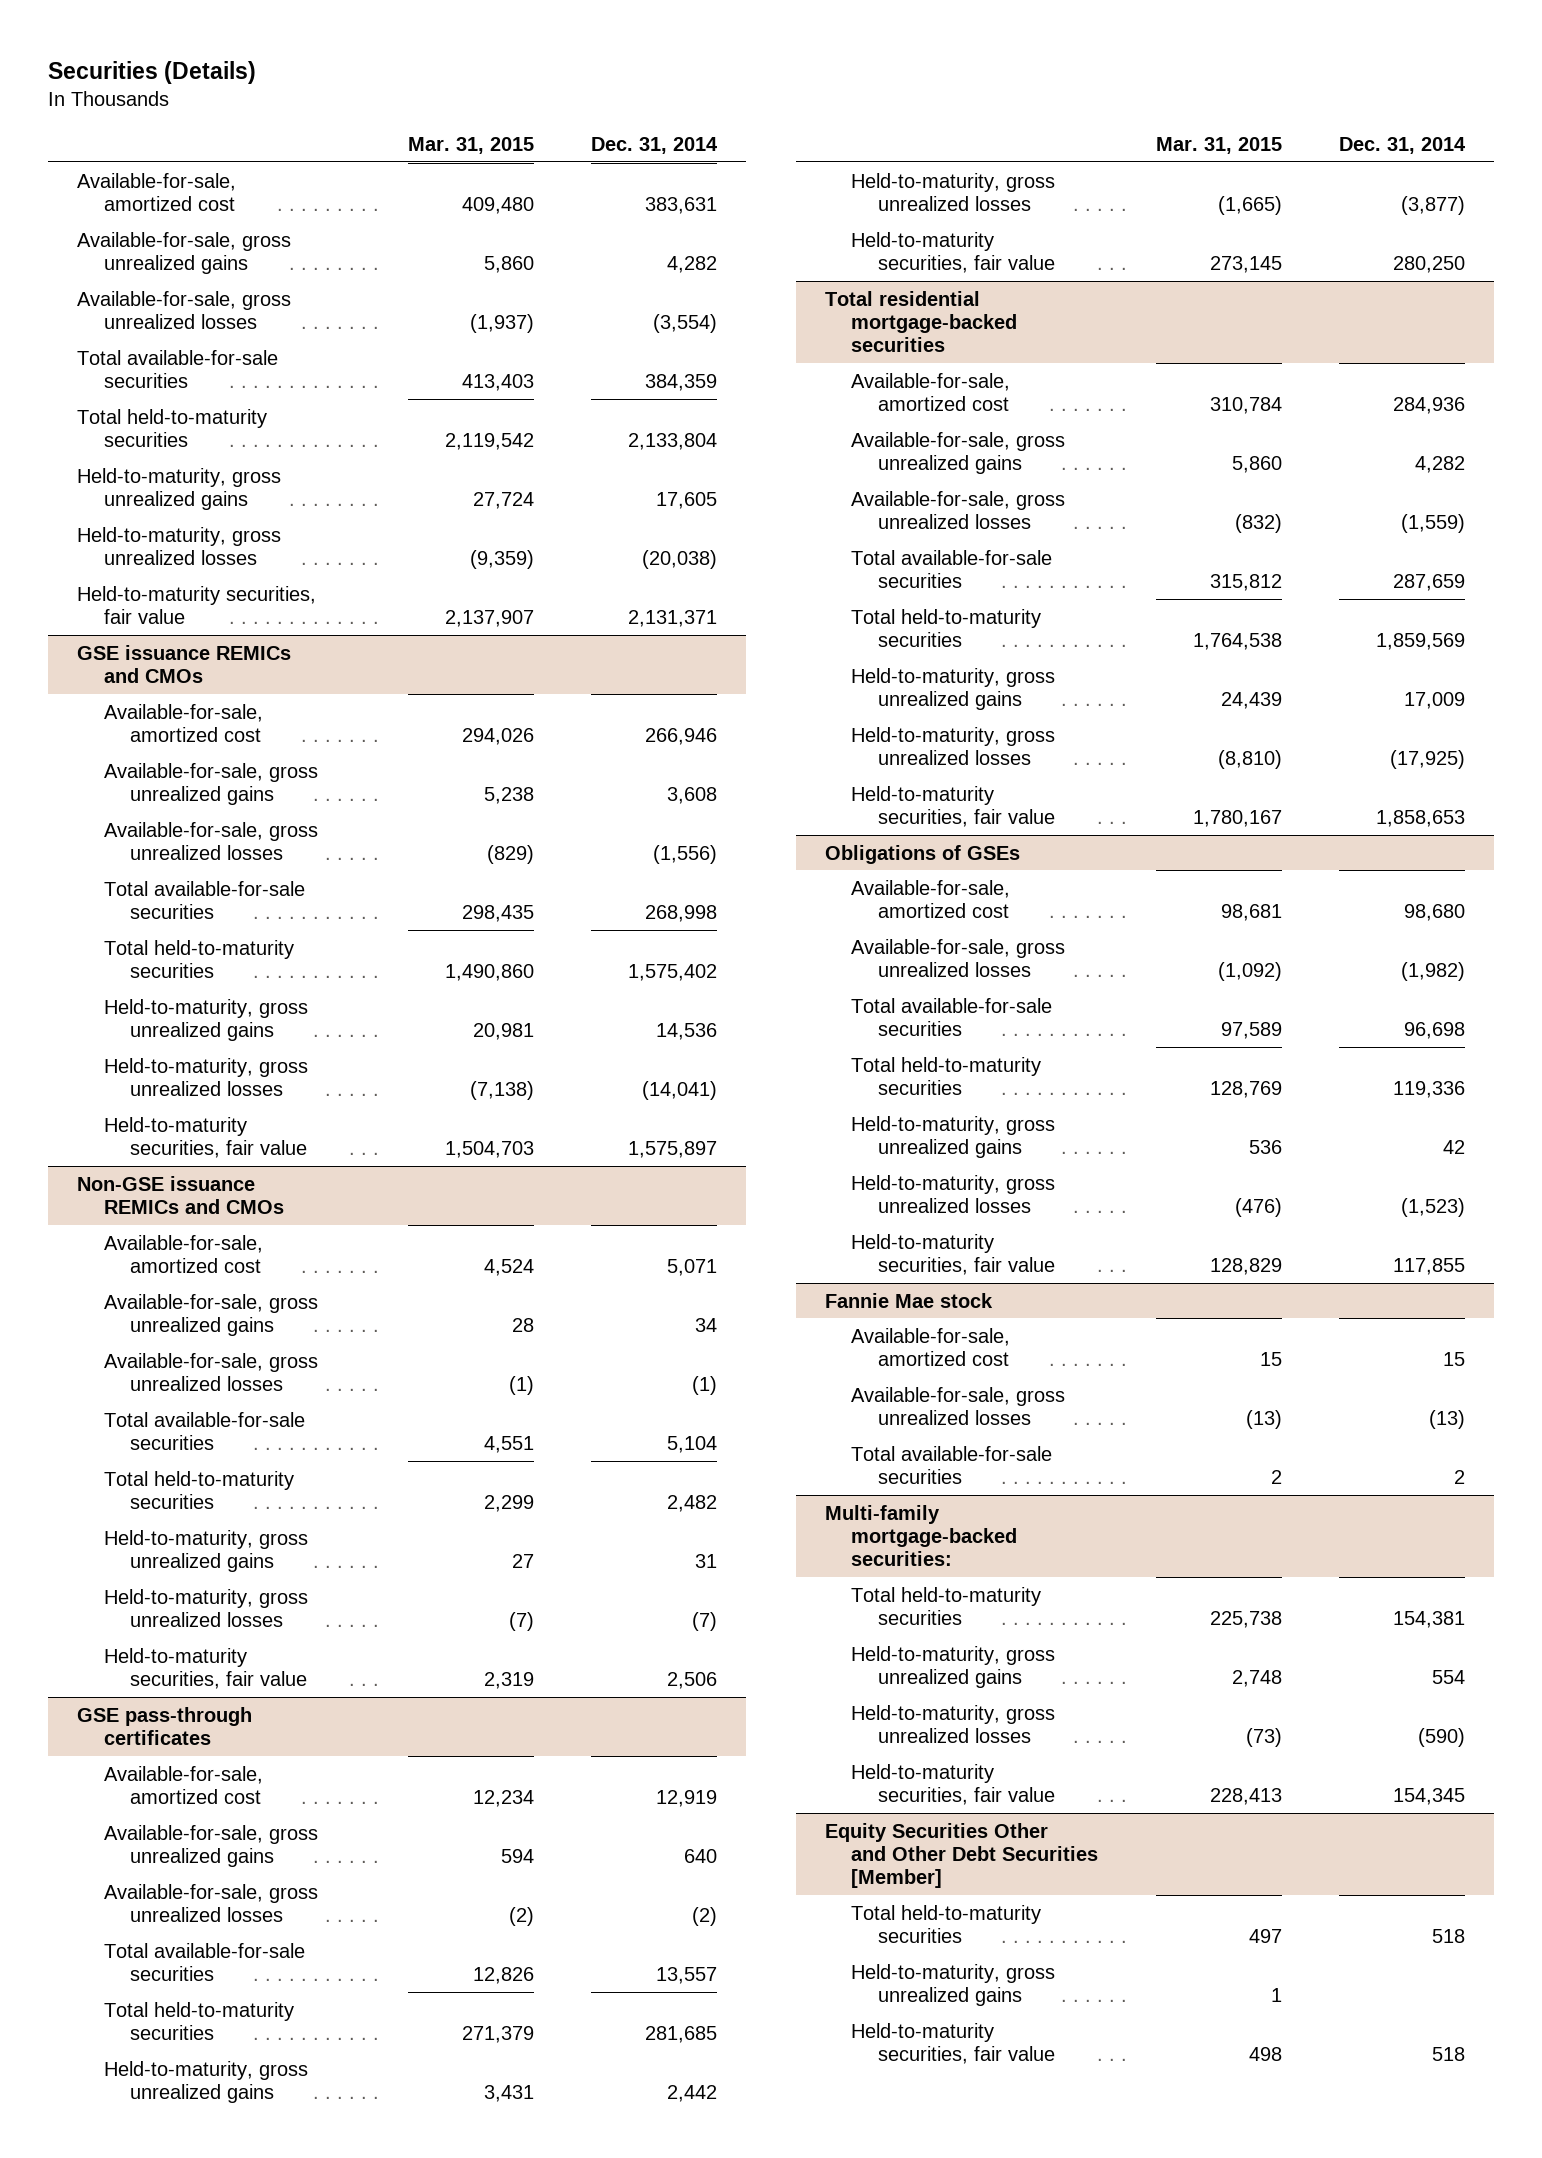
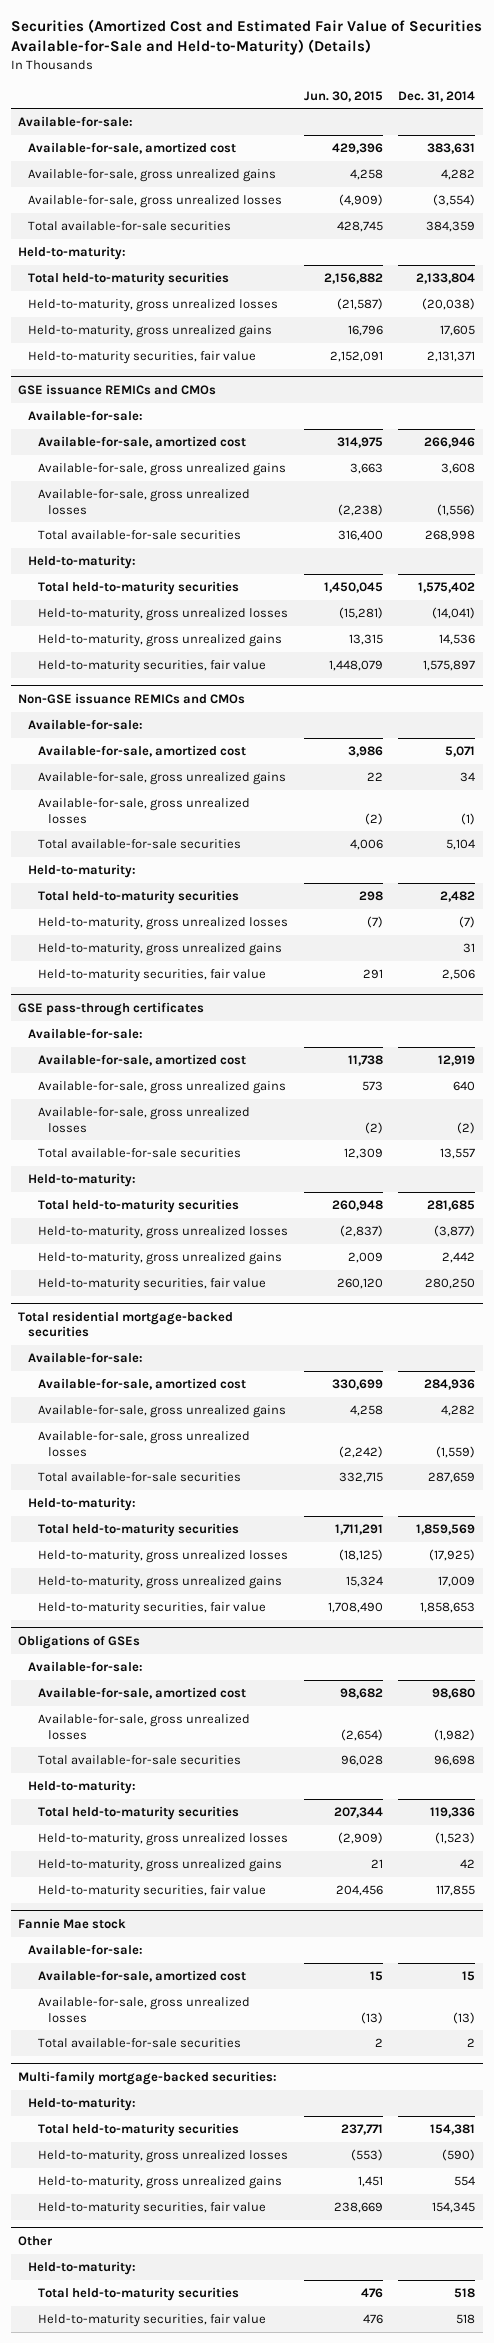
[48,61,257,85] Securities (Details) -> [10,19,482,56] Securities (Amortized Cost and Estimated Fair Value of Securities Available-for-Sale and Held-to-Maturity) (Details)
[408,136,535,154] Mar. 31, 2015 -> none
none -> [303,90,383,102] Jun. 30, 2015
none -> [18,116,134,128] Available-for-sale:
none -> [18,246,127,261] Held-to-maturity:
[77,467,282,510] Held-to-maturity, gross unrealized gains -> [28,325,273,339] Held-to-maturity, gross unrealized gains
none -> [28,410,144,422] Available-for-sale:
none -> [28,555,137,570] Held-to-maturity:
[103,998,308,1041] Held-to-maturity, gross unrealized gains -> [38,634,283,648] Held-to-maturity, gross unrealized gains
none -> [28,719,144,731] Available-for-sale:
none -> [28,864,137,879] Held-to-maturity:
[103,1529,308,1572] Held-to-maturity, gross unrealized gains -> [38,943,283,957] Held-to-maturity, gross unrealized gains
none -> [28,1028,144,1040] Available-for-sale:
none -> [28,1173,137,1188] Held-to-maturity:
[103,2060,308,2103] Held-to-maturity, gross unrealized gains -> [38,1252,283,1266] Held-to-maturity, gross unrealized gains
none -> [28,1352,144,1364] Available-for-sale:
none -> [28,1497,137,1512] Held-to-maturity:
[851,667,1056,710] Held-to-maturity, gross unrealized gains -> [38,1576,283,1590] Held-to-maturity, gross unrealized gains
none -> [28,1661,144,1673] Available-for-sale:
none -> [28,1780,137,1795] Held-to-maturity:
[851,1115,1056,1158] Held-to-maturity, gross unrealized gains -> [38,1859,283,1873] Held-to-maturity, gross unrealized gains
none -> [28,1944,144,1956] Available-for-sale:
none -> [28,2097,137,2112] Held-to-maturity:
[851,1645,1056,1688] Held-to-maturity, gross unrealized gains -> [38,2176,283,2190] Held-to-maturity, gross unrealized gains
[824,1822,1099,1889] Equity Securities Other and Other Debt Securities [Member] -> [18,2235,54,2246] Other
none -> [28,2261,137,2276] Held-to-maturity:
[851,1963,1056,2006] Held-to-maturity, gross unrealized gains -> none

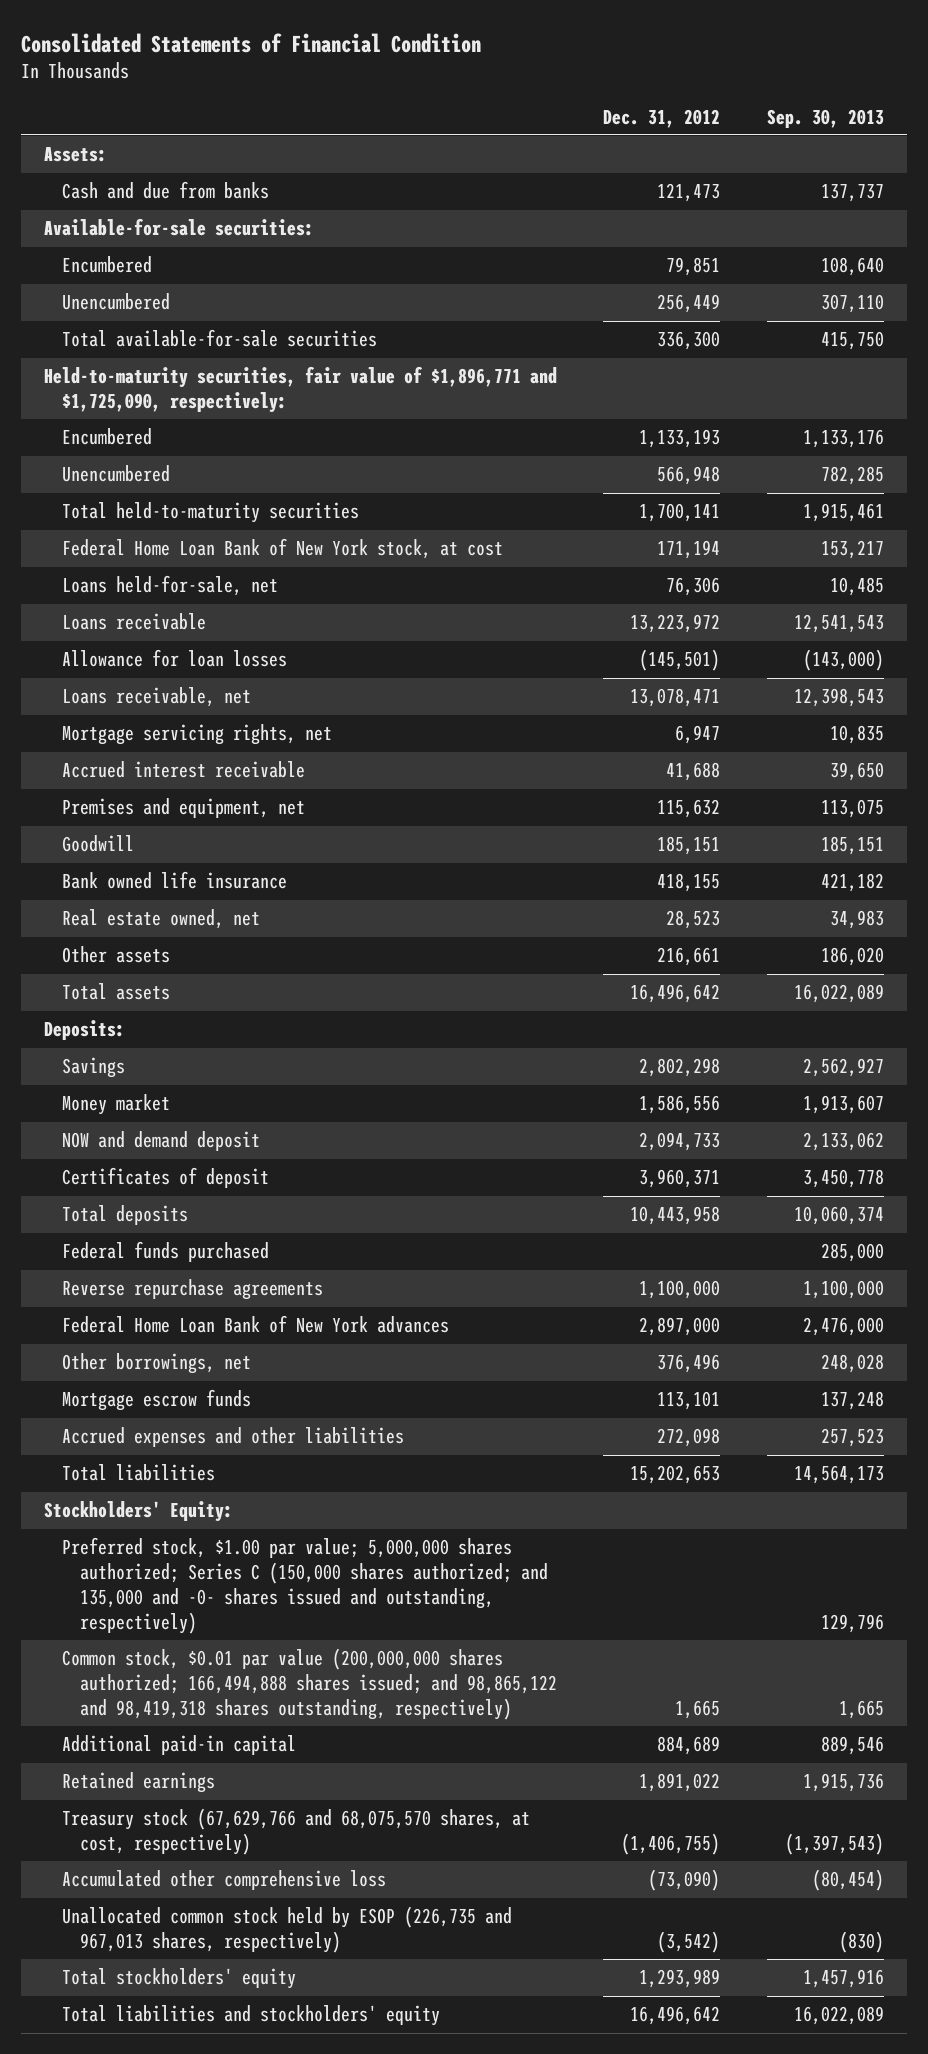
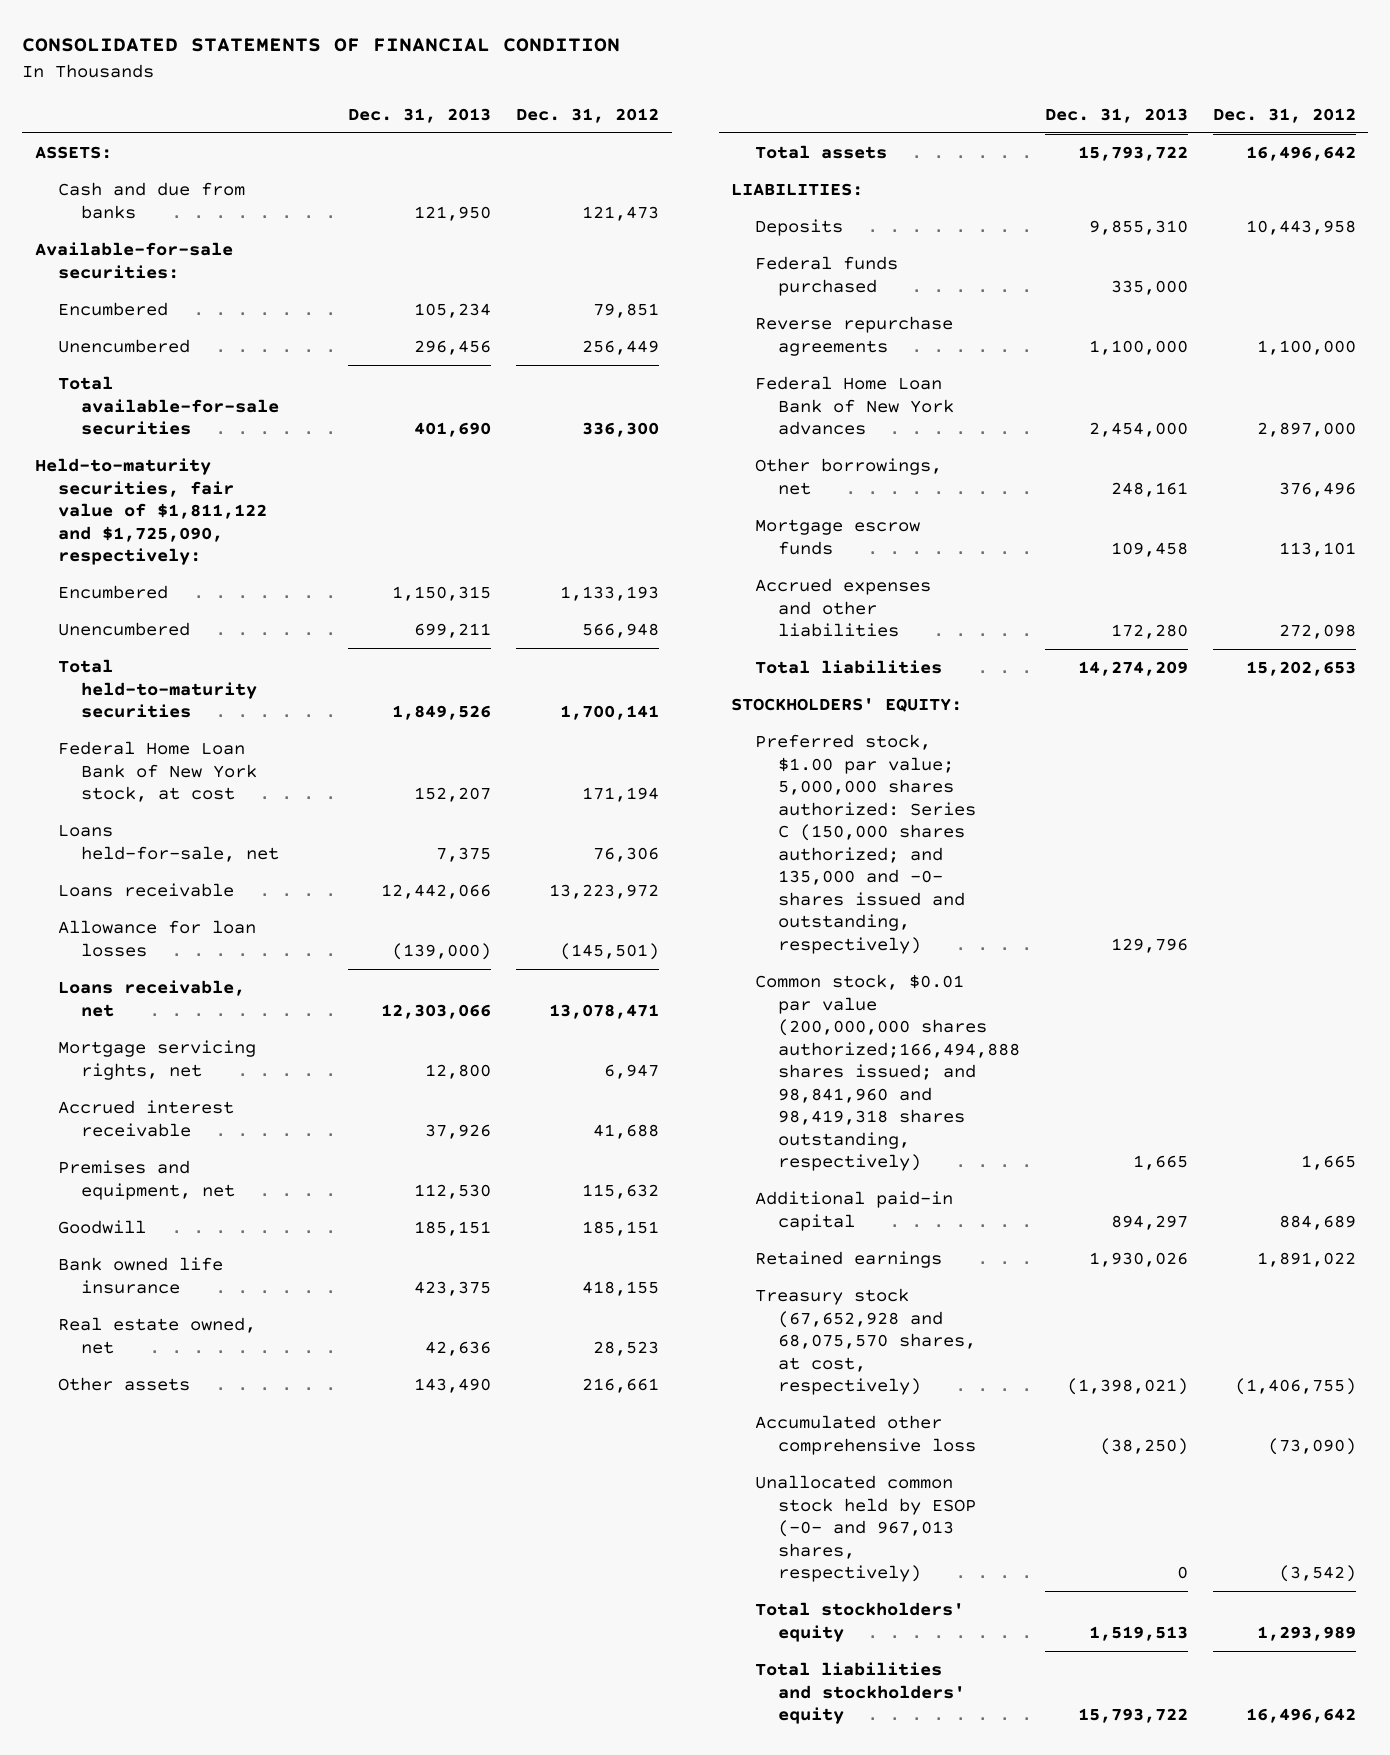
[20,32,481,53] Consolidated Statements of Financial Condition -> [22,38,621,53] CONSOLIDATED STATEMENTS OF FINANCIAL CONDITION
[766,108,884,128] Sep. 30, 2013 -> none
none -> [348,107,492,123] Dec. 31, 2013
[44,147,108,163] Assets: -> [34,146,112,160] ASSETS:
[44,366,558,414] Held-to-maturity securities, fair value of $1,896,771 and $1,725,090, respectively: -> [34,458,267,566] Held-to-maturity securities, fair value of $1,811,122 and $1,725,090, respectively:
[44,1020,126,1041] Deposits: -> none
[62,1057,126,1079] Savings -> none
[62,1094,171,1116] Money market -> none
[62,1131,261,1152] NOW and demand deposit -> none
[62,1167,270,1189] Certificates of deposit -> none
none -> [731,183,864,197] LIABILITIES:
[62,1205,189,1226] Total deposits -> [754,219,843,237] Deposits
[44,1501,234,1523] Stockholders' Equity: -> [731,698,963,713] STOCKHOLDERS' EQUITY:
[62,1537,549,1634] Preferred stock, $1.00 par value; 5,000,000 shares authorized; Series C (150,000 shares authorized; and 135,000 and -0- shares issued and outstanding, respectively) -> [754,734,976,954] Preferred stock, $1.00 par value; 5,000,000 shares authorized: Series C (150,000 shares authorized; and 135,000 and -0- shares issued and outstanding, respectively)
[62,1648,558,1720] Common stock, $0.01 par value (200,000,000 shares authorized; 166,494,888 shares issued; and 98,865,122 and 98,419,318 shares outstanding, respectively) -> [754,974,1020,1172] Common stock, $0.01 par value (200,000,000 shares authorized;166,494,888 shares issued; and 98,841,960 and 98,419,318 shares outstanding, respectively)
[62,1808,531,1856] Treasury stock (67,629,766 and 68,075,570 shares, at cost, respectively) -> [754,1288,976,1396] Treasury stock (67,652,928 and 68,075,570 shares, at cost, respectively)
[62,1906,513,1954] Unallocated common stock held by ESOP (226,735 and 967,013 shares, respectively) -> [754,1475,976,1583] Unallocated common stock held by ESOP (-0- and 967,013 shares, respectively)

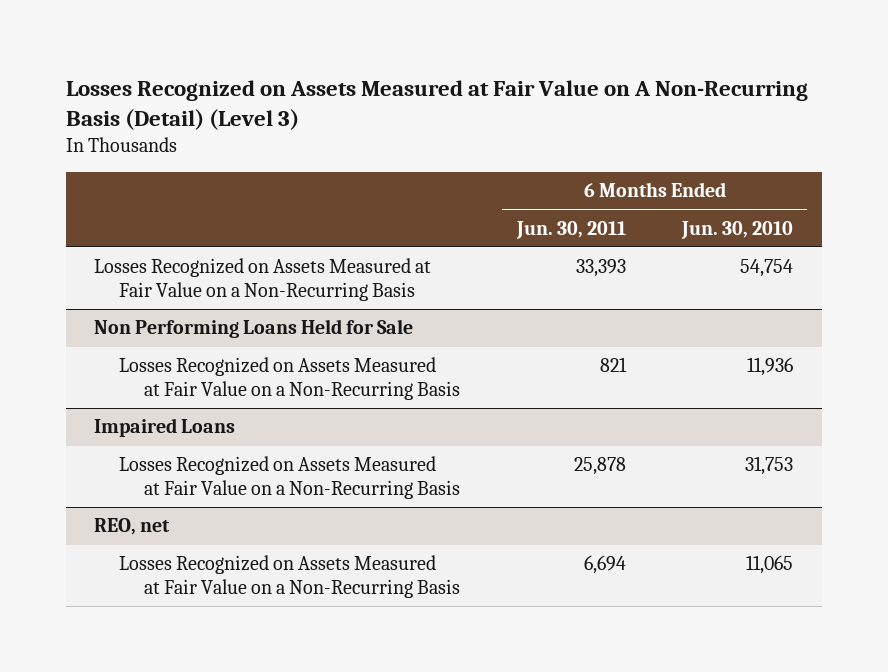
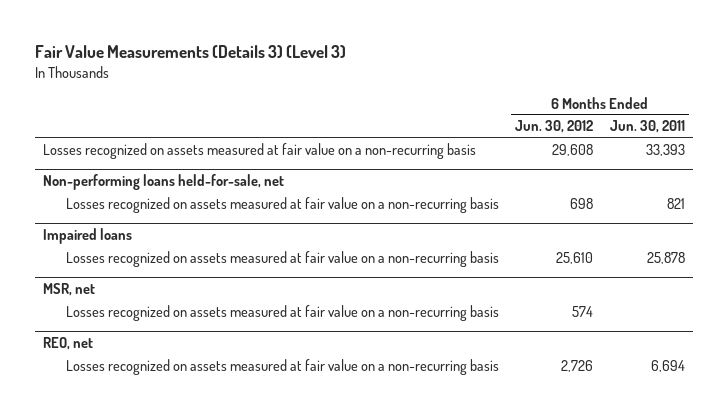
[66,80,809,131] Losses Recognized on Assets Measured at Fair Value on A Non-Recurring Basis (Detail) (Level 3) -> [35,44,347,58] Fair Value Measurements (Details 3) (Level 3)
[681,220,794,239] Jun. 30, 2010 -> none
none -> [515,120,594,134] Jun. 30, 2012
[94,258,432,301] Losses Recognized on Assets Measured at Fair Value on a Non-Recurring Basis -> [43,142,477,159] Losses recognized on assets measured at fair value on a non-recurring basis
[94,319,414,339] Non Performing Loans Held for Sale -> [43,173,285,190] Non-performing loans held-for-sale, net
[119,357,460,400] Losses Recognized on Assets Measured at Fair Value on a Non-Recurring Basis -> [65,196,499,213] Losses recognized on assets measured at fair value on a non-recurring basis
[94,418,236,438] Impaired Loans -> [43,227,133,244] Impaired loans
[119,456,460,499] Losses Recognized on Assets Measured at Fair Value on a Non-Recurring Basis -> [65,250,499,267] Losses recognized on assets measured at fair value on a non-recurring basis
none -> [43,282,96,296] MSR, net
none -> [65,304,499,321] Losses recognized on assets measured at fair value on a non-recurring basis
[119,555,460,598] Losses Recognized on Assets Measured at Fair Value on a Non-Recurring Basis -> [65,358,499,375] Losses recognized on assets measured at fair value on a non-recurring basis

